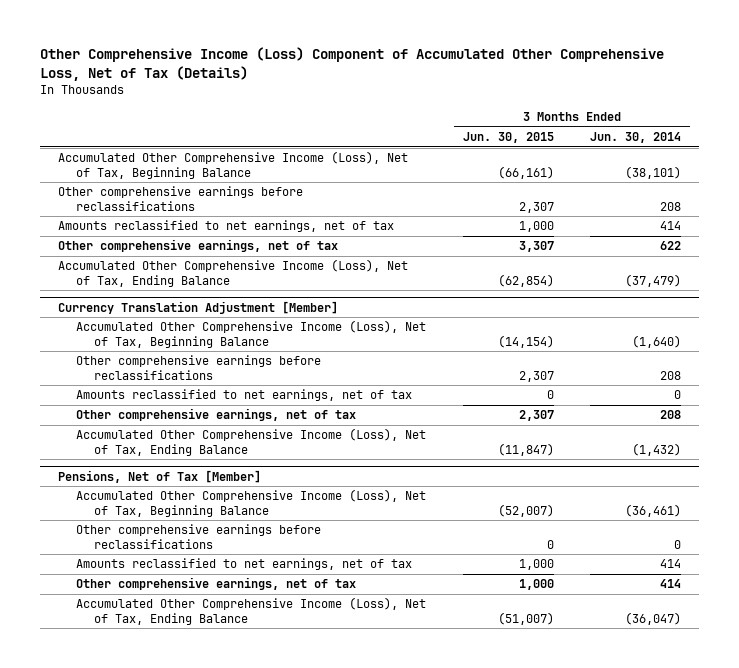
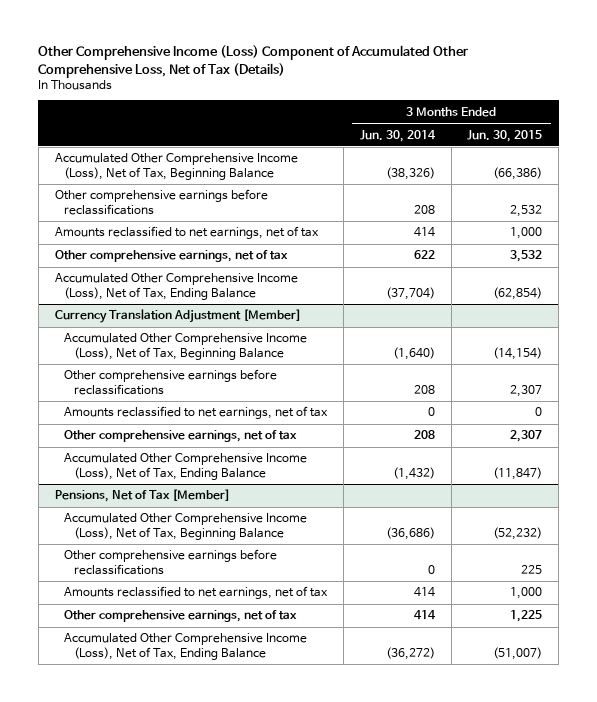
[497,165,554,179] (66,161) -> [493,167,543,181] (66,386)
[625,165,682,179] (38,101) -> [385,167,435,181] (38,326)
[518,201,554,213] 2,307 -> [510,205,543,218] 2,532
[518,241,554,253] 3,307 -> [510,250,543,263] 3,532
[625,273,682,287] (37,479) -> [385,287,435,301] (37,704)
[497,503,554,517] (52,007) -> [493,527,543,541] (52,232)
[625,503,682,517] (36,461) -> [385,527,435,541] (36,686)
[546,539,554,549] 0 -> [521,565,543,575] 225
[518,579,554,591] 1,000 -> [510,610,543,623] 1,225
[625,611,682,625] (36,047) -> [385,647,435,661] (36,272)

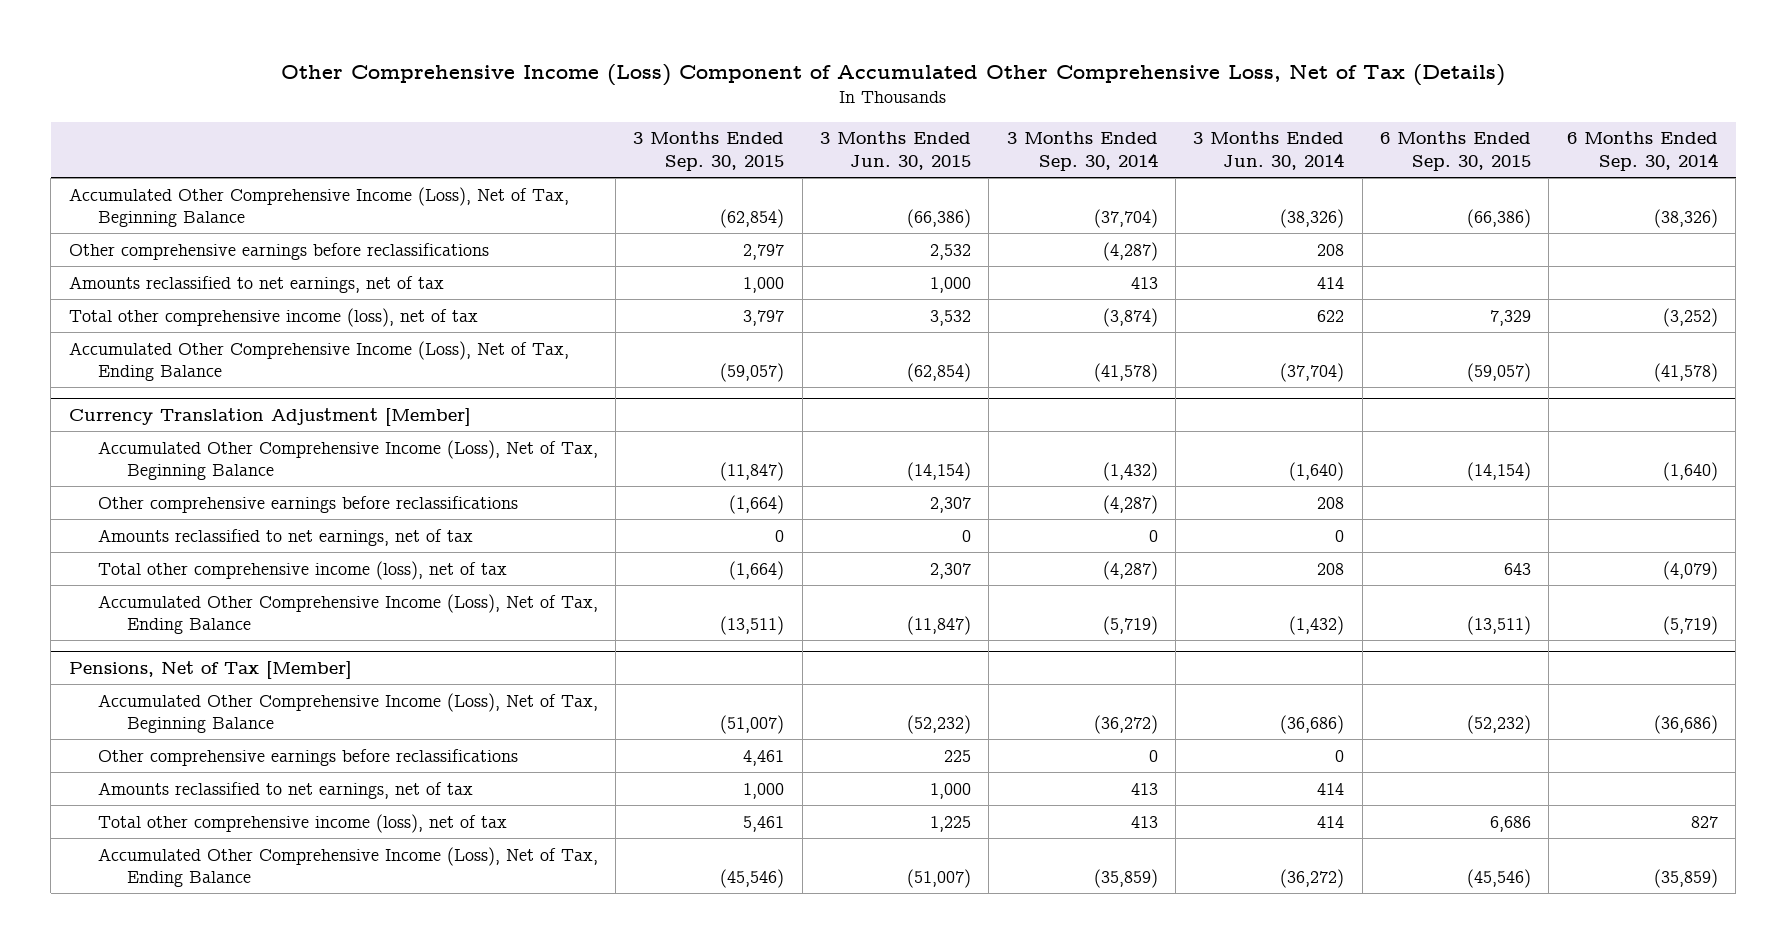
none -> [633,131,785,172] 3 Months Ended Sep. 30, 2015
none -> [1006,131,1158,172] 3 Months Ended Sep. 30, 2014
none -> [1380,131,1532,172] 6 Months Ended Sep. 30, 2015
none -> [1566,131,1718,172] 6 Months Ended Sep. 30, 2014
[54,250,288,263] Other comprehensive earnings, net of tax -> [68,307,478,327] Total other comprehensive income (loss), net of tax
[64,430,298,443] Other comprehensive earnings, net of tax -> [97,560,507,580] Total other comprehensive income (loss), net of tax
[64,610,298,623] Other comprehensive earnings, net of tax -> [97,813,507,833] Total other comprehensive income (loss), net of tax

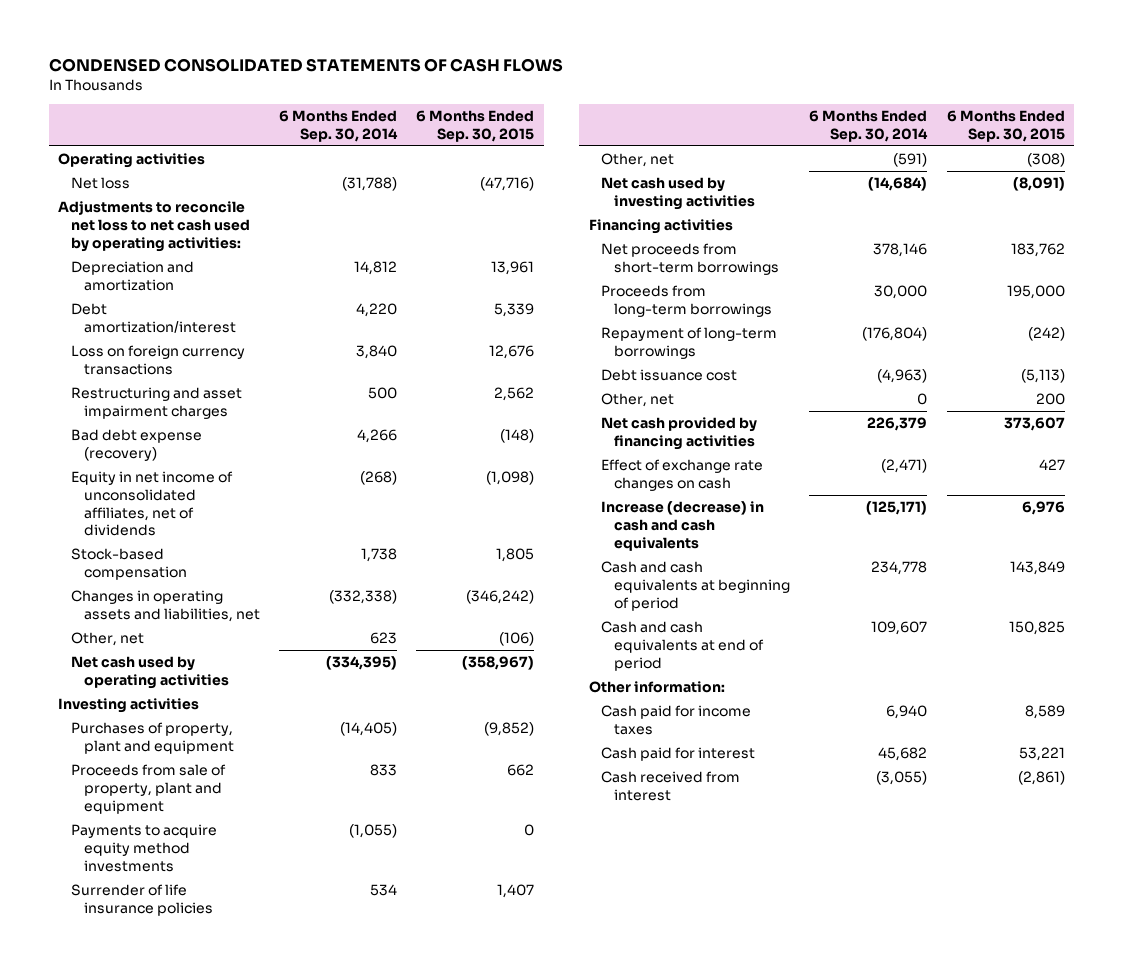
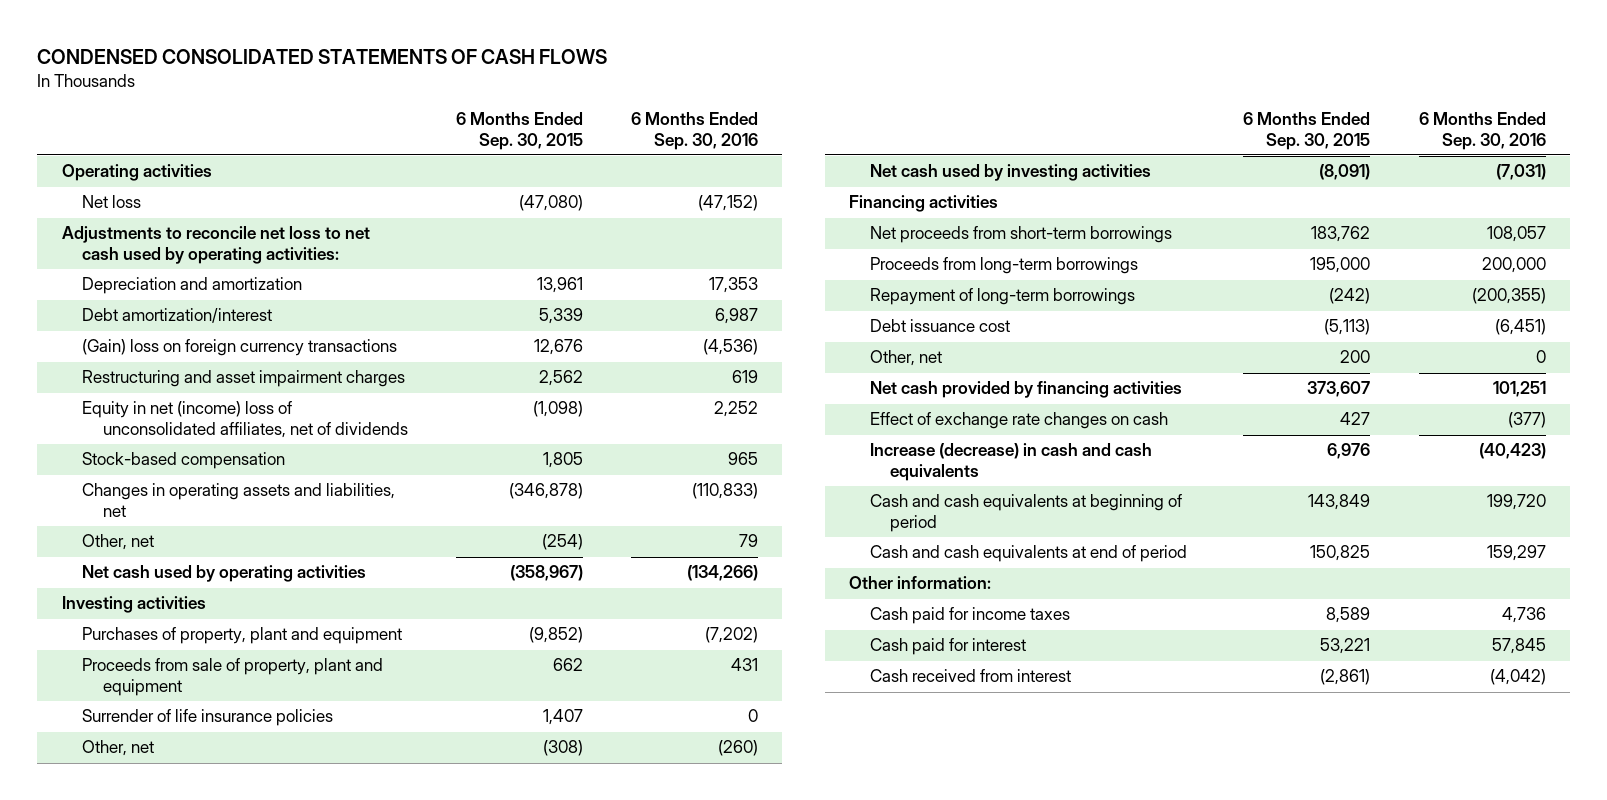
[278,110,398,142] 6 Months Ended Sep. 30, 2014 -> none
none -> [631,112,759,150] 6 Months Ended Sep. 30, 2016
[480,177,535,192] (47,716) -> [519,195,584,212] (47,080)
[71,345,246,376] Loss on foreign currency transactions -> [82,339,398,357] (Gain) loss on foreign currency transactions
[71,429,203,462] Bad debt expense (recovery) -> none
[71,471,234,537] Equity in net income of unconsolidated affiliates, net of dividends -> [82,401,408,438] Equity in net (income) loss of unconsolidated affiliates, net of dividends
[466,590,535,605] (346,242) -> [509,483,584,500] (346,878)
[499,632,535,647] (106) -> [542,534,584,551] (254)
[71,824,218,872] Payments to acquire equity method investments -> none

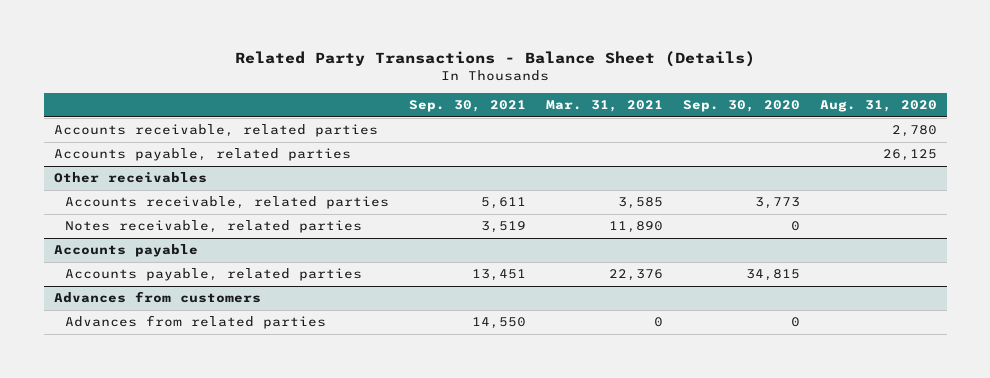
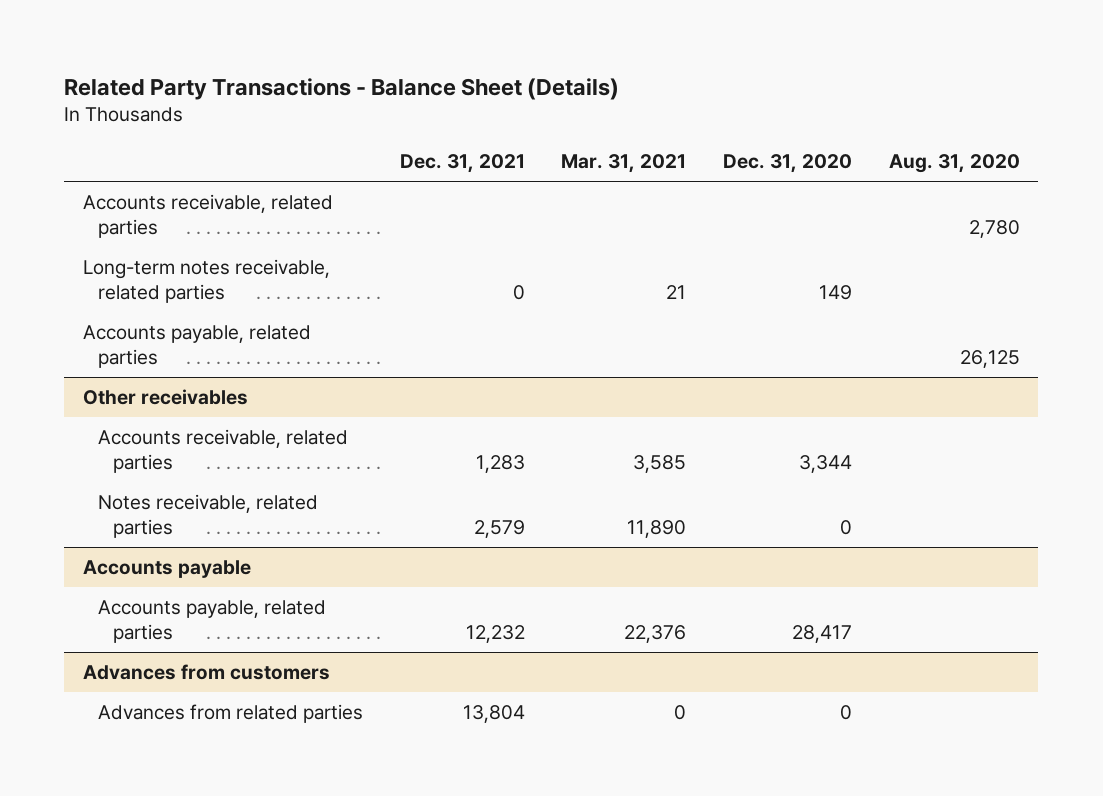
[409,100,527,113] Sep. 30, 2021 -> none
[682,100,800,113] Sep. 30, 2020 -> none
none -> [399,153,525,173] Dec. 31, 2021
none -> [723,153,853,173] Dec. 31, 2020
none -> [82,258,330,303] Long-term notes receivable, related parties

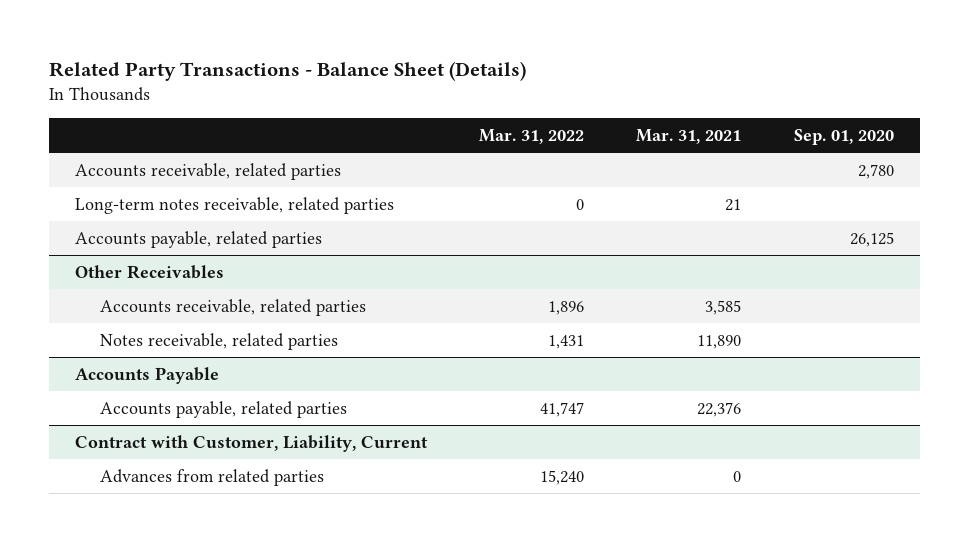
[399,153,525,173] Dec. 31, 2021 -> none
[723,153,853,173] Dec. 31, 2020 -> none
[888,153,1020,173] Aug. 31, 2020 -> none
none -> [479,129,585,145] Mar. 31, 2022
none -> [793,129,894,146] Sep. 01, 2020
[82,388,248,405] Other receivables -> [74,264,224,279] Other Receivables
[82,559,251,578] Accounts payable -> [74,366,219,384] Accounts Payable
[82,663,330,680] Advances from customers -> [74,434,428,452] Contract with Customer, Liability, Current

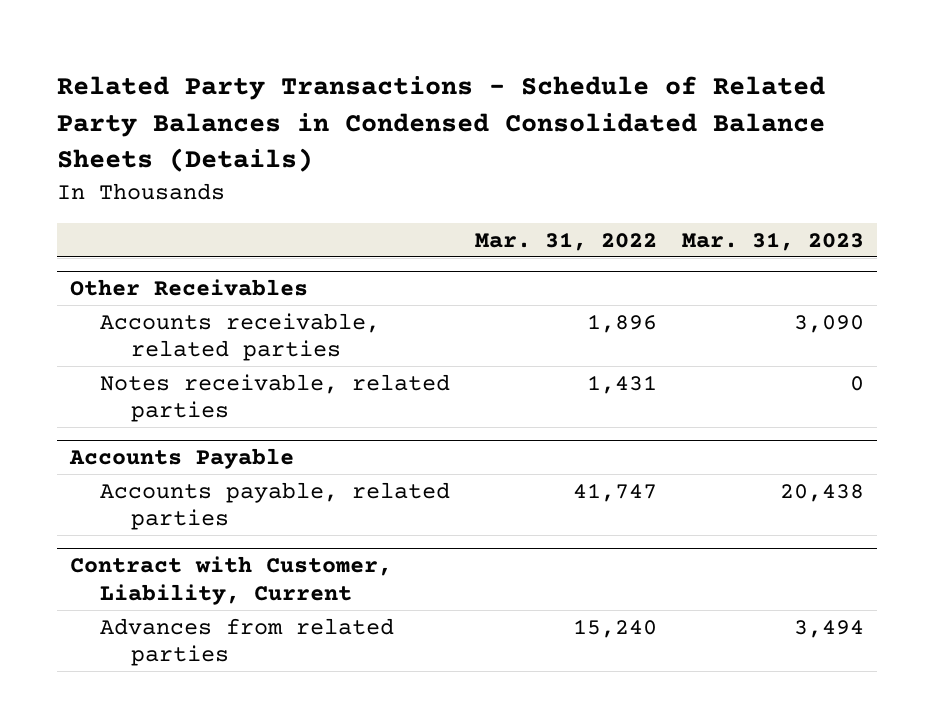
[48,61,526,82] Related Party Transactions - Balance Sheet (Details) -> [57,76,826,173] Related Party Transactions - Schedule of Related Party Balances in Condensed Consolidated Balance Sheets (Details)
[636,129,742,145] Mar. 31, 2021 -> none
[793,129,894,146] Sep. 01, 2020 -> none
none -> [682,231,865,251] Mar. 31, 2023
[74,162,341,180] Accounts receivable, related parties -> none
[74,196,394,214] Long-term notes receivable, related parties -> none
[74,230,322,248] Accounts payable, related parties -> none

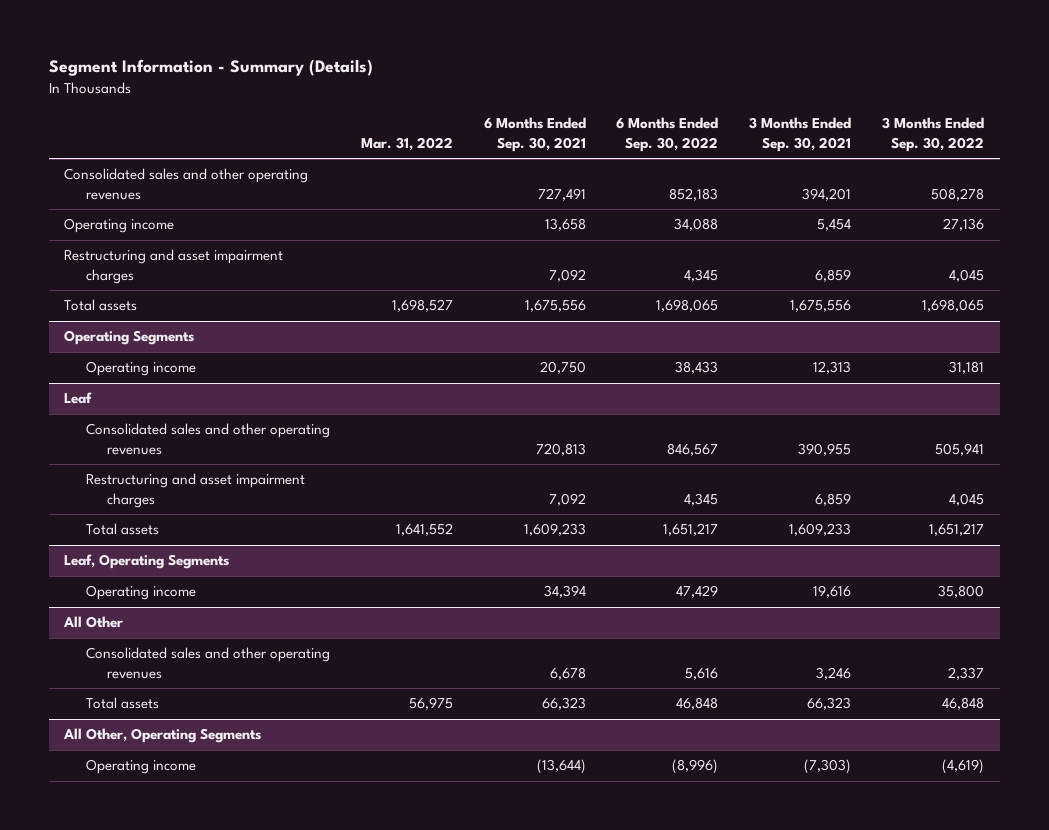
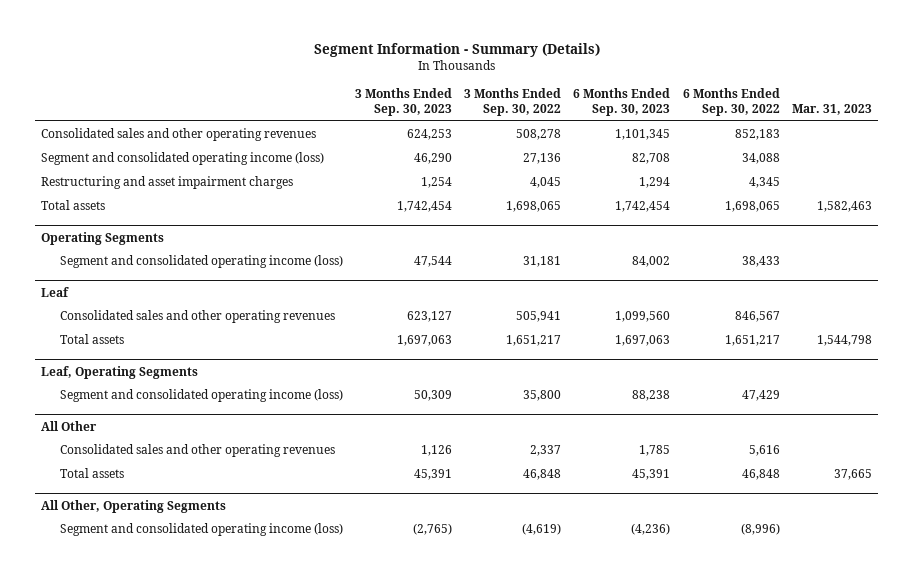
[360,136,453,151] Mar. 31, 2022 -> none
[483,117,586,152] 6 Months Ended Sep. 30, 2021 -> none
[749,117,852,152] 3 Months Ended Sep. 30, 2021 -> none
none -> [355,88,453,117] 3 Months Ended Sep. 30, 2023
none -> [573,88,671,117] 6 Months Ended Sep. 30, 2023
none -> [791,104,872,116] Mar. 31, 2023
[64,218,175,234] Operating income -> [41,152,325,166] Segment and consolidated operating income (loss)
[85,361,196,377] Operating income -> [60,255,344,269] Segment and consolidated operating income (loss)
[85,473,305,508] Restructuring and asset impairment charges -> none
[85,585,196,601] Operating income -> [60,389,344,403] Segment and consolidated operating income (loss)
[85,759,196,775] Operating income -> [60,523,344,537] Segment and consolidated operating income (loss)

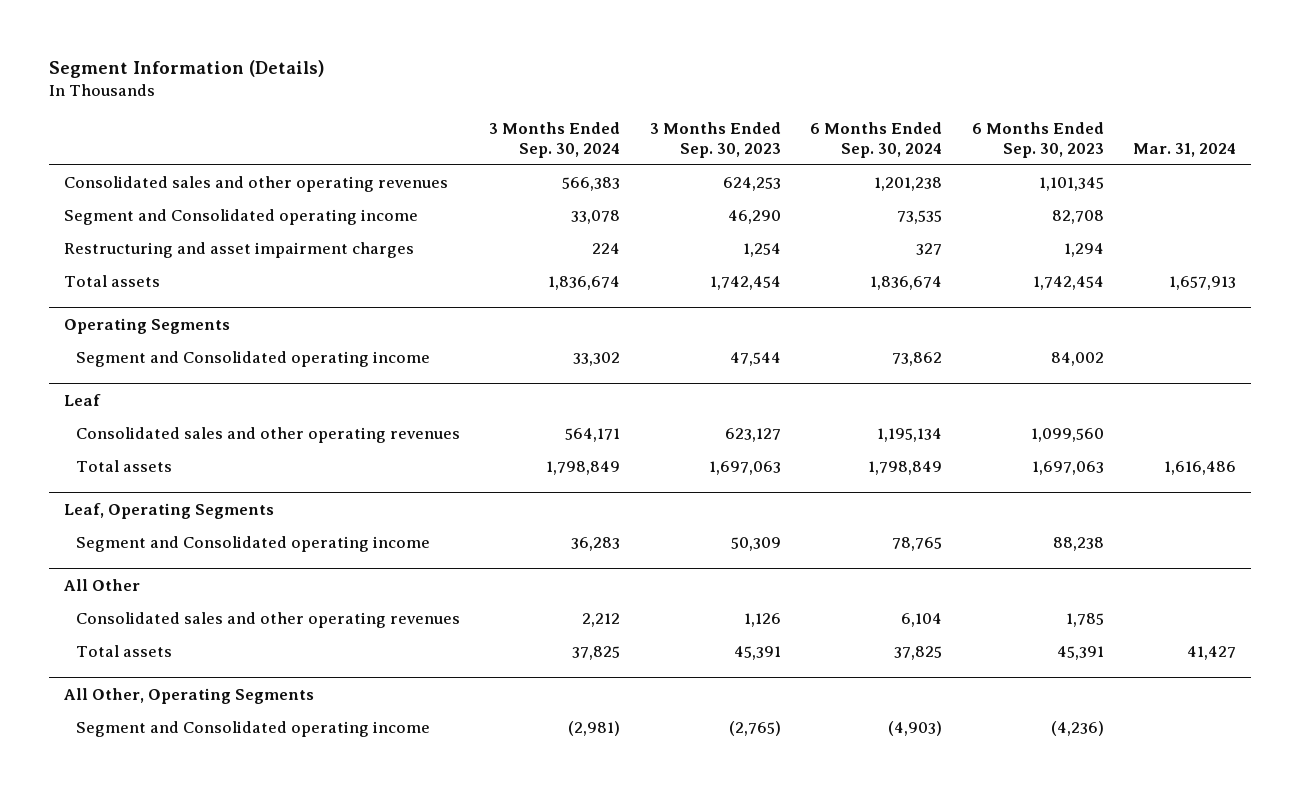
[313,42,600,57] Segment Information - Summary (Details) -> [48,60,325,79] Segment Information (Details)
[464,88,562,117] 3 Months Ended Sep. 30, 2022 -> none
[682,88,780,117] 6 Months Ended Sep. 30, 2022 -> none
[791,104,872,116] Mar. 31, 2023 -> none
none -> [489,122,621,159] 3 Months Ended Sep. 30, 2024
none -> [810,122,943,159] 6 Months Ended Sep. 30, 2024
none -> [1133,143,1237,158] Mar. 31, 2024
[41,152,325,166] Segment and consolidated operating income (loss) -> [63,208,418,225] Segment and Consolidated operating income
[60,255,344,269] Segment and consolidated operating income (loss) -> [75,350,430,367] Segment and Consolidated operating income
[60,389,344,403] Segment and consolidated operating income (loss) -> [75,535,430,552] Segment and Consolidated operating income
[60,523,344,537] Segment and consolidated operating income (loss) -> [75,720,430,737] Segment and Consolidated operating income

